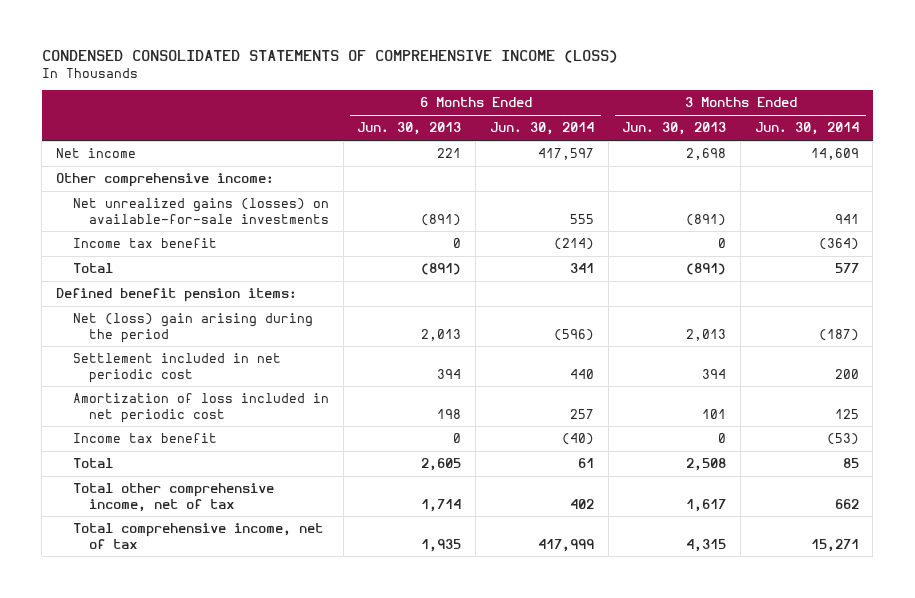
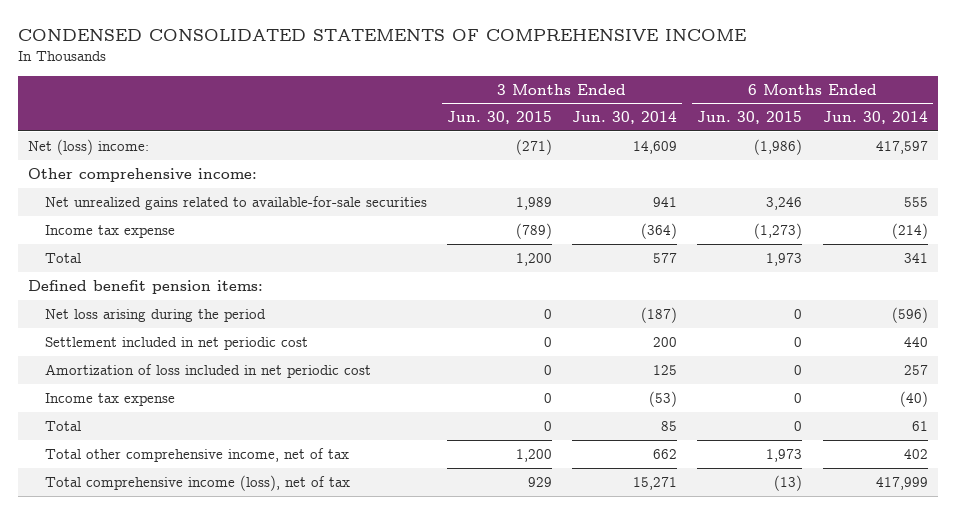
[41,50,618,64] CONDENSED CONSOLIDATED STATEMENTS OF COMPREHENSIVE INCOME (LOSS) -> [18,28,747,41] CONDENSED CONSOLIDATED STATEMENTS OF COMPREHENSIVE INCOME
[357,122,462,136] Jun. 30, 2013 -> none
[622,122,727,136] Jun. 30, 2013 -> none
none -> [446,111,552,125] Jun. 30, 2015
none -> [697,111,803,125] Jun. 30, 2015
[56,148,137,159] Net income -> [28,138,150,155] Net (loss) income:
[72,198,329,224] Net unrealized gains (losses) on available-for-sale investments -> [44,195,427,210] Net unrealized gains related to available-for-sale securities
[72,238,217,249] Income tax benefit -> [44,224,175,238] Income tax expense
[72,313,313,343] Net (loss) gain arising during the period -> [44,308,266,322] Net loss arising during the period
[72,433,217,444] Income tax benefit -> [44,392,175,406] Income tax expense
[72,523,323,549] Total comprehensive income, net of tax -> [44,474,350,491] Total comprehensive income (loss), net of tax

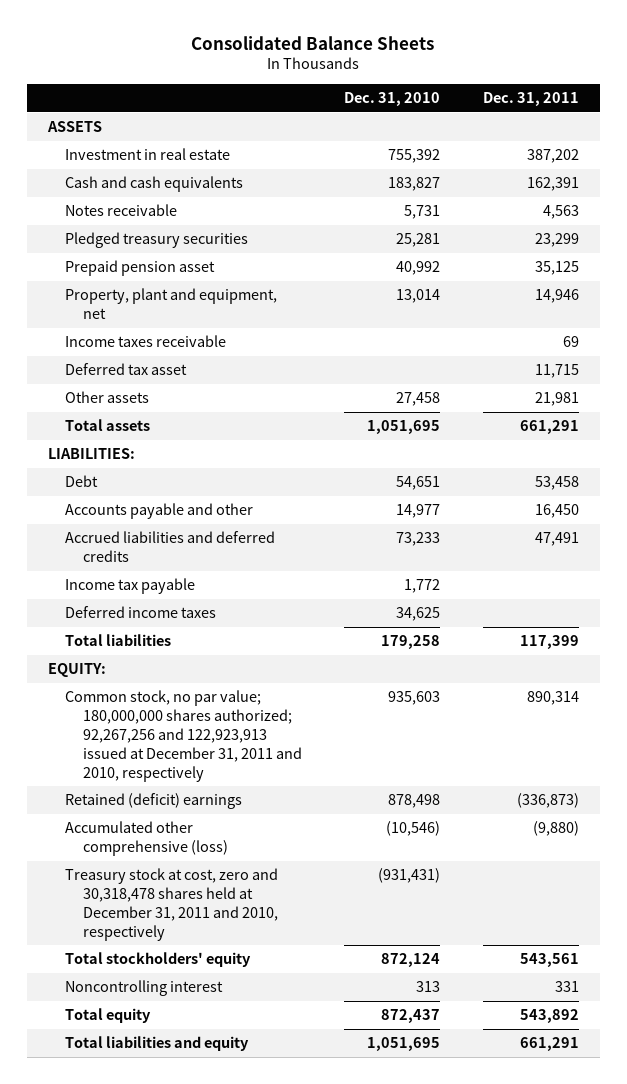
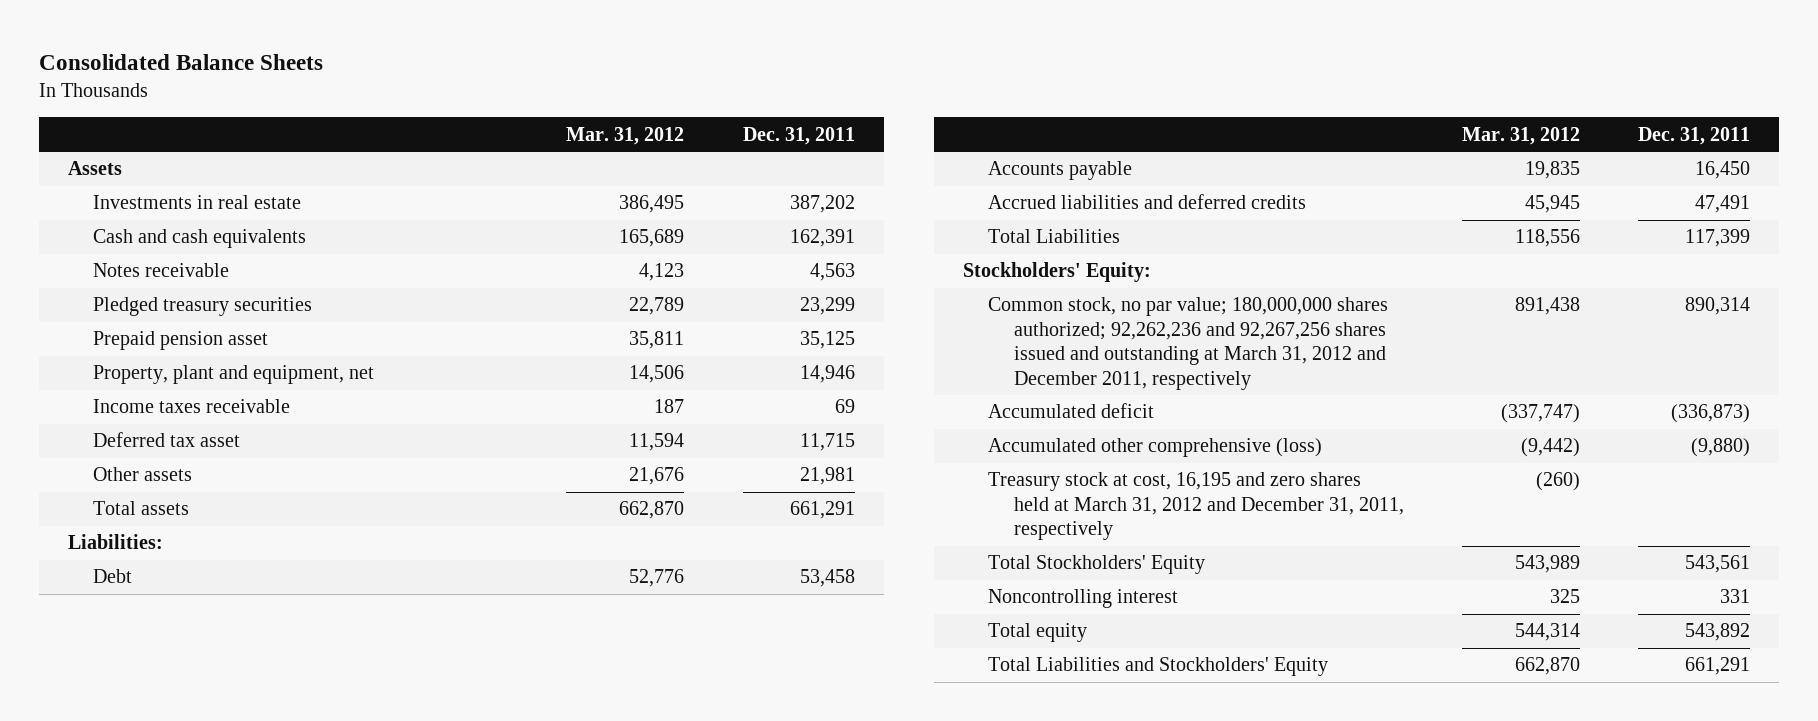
[344,92,441,107] Dec. 31, 2010 -> none
none -> [566,126,685,145] Mar. 31, 2012
[47,121,103,133] ASSETS -> [67,161,122,176] Assets
[65,148,231,161] Investment in real estate -> [93,195,302,210] Investments in real estate
[48,448,136,460] LIABILITIES: -> [67,534,163,550] Liabilities:
[65,503,254,520] Accounts payable and other -> [988,161,1133,181] Accounts payable
[65,578,196,595] Income tax payable -> none
[65,606,217,619] Deferred income taxes -> none
[65,634,172,647] Total liabilities -> [988,229,1121,244] Total Liabilities
[48,663,107,678] EQUITY: -> [963,262,1152,283] Stockholders' Equity:
[65,690,302,782] Common stock, no par value; 180,000,000 shares authorized; 92,267,256 and 122,923,913 issued at December 31, 2011 and 2010, respectively -> [988,297,1389,390] Common stock, no par value; 180,000,000 shares authorized; 92,262,236 and 92,267,256 shares issued and outstanding at March 31, 2012 and December 2011, respectively
[65,793,243,810] Retained (deficit) earnings -> [988,403,1155,419] Accumulated deficit
[65,868,279,941] Treasury stock at cost, zero and 30,318,478 shares held at December 31, 2011 and 2010, respectively -> [988,472,1404,541] Treasury stock at cost, 16,195 and zero shares held at March 31, 2012 and December 31, 2011, respectively
[65,952,252,968] Total stockholders' equity -> [988,555,1206,575] Total Stockholders' Equity
[65,1036,250,1052] Total liabilities and equity -> [988,657,1329,677] Total Liabilities and Stockholders' Equity

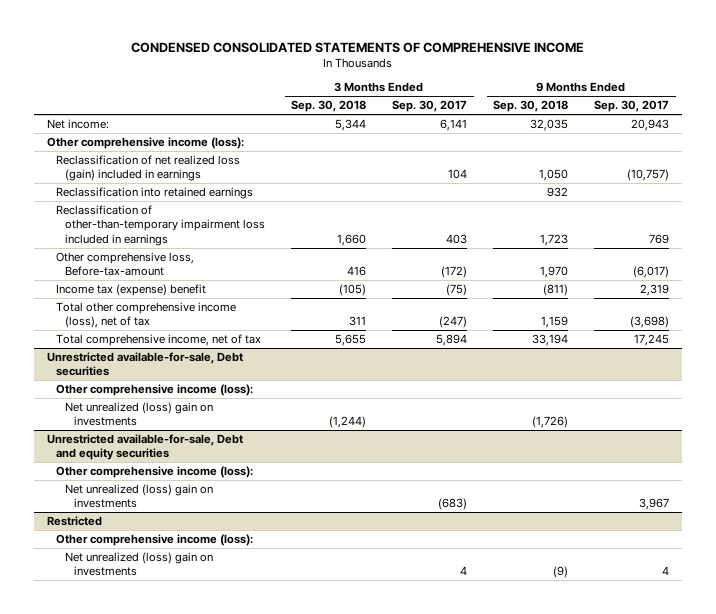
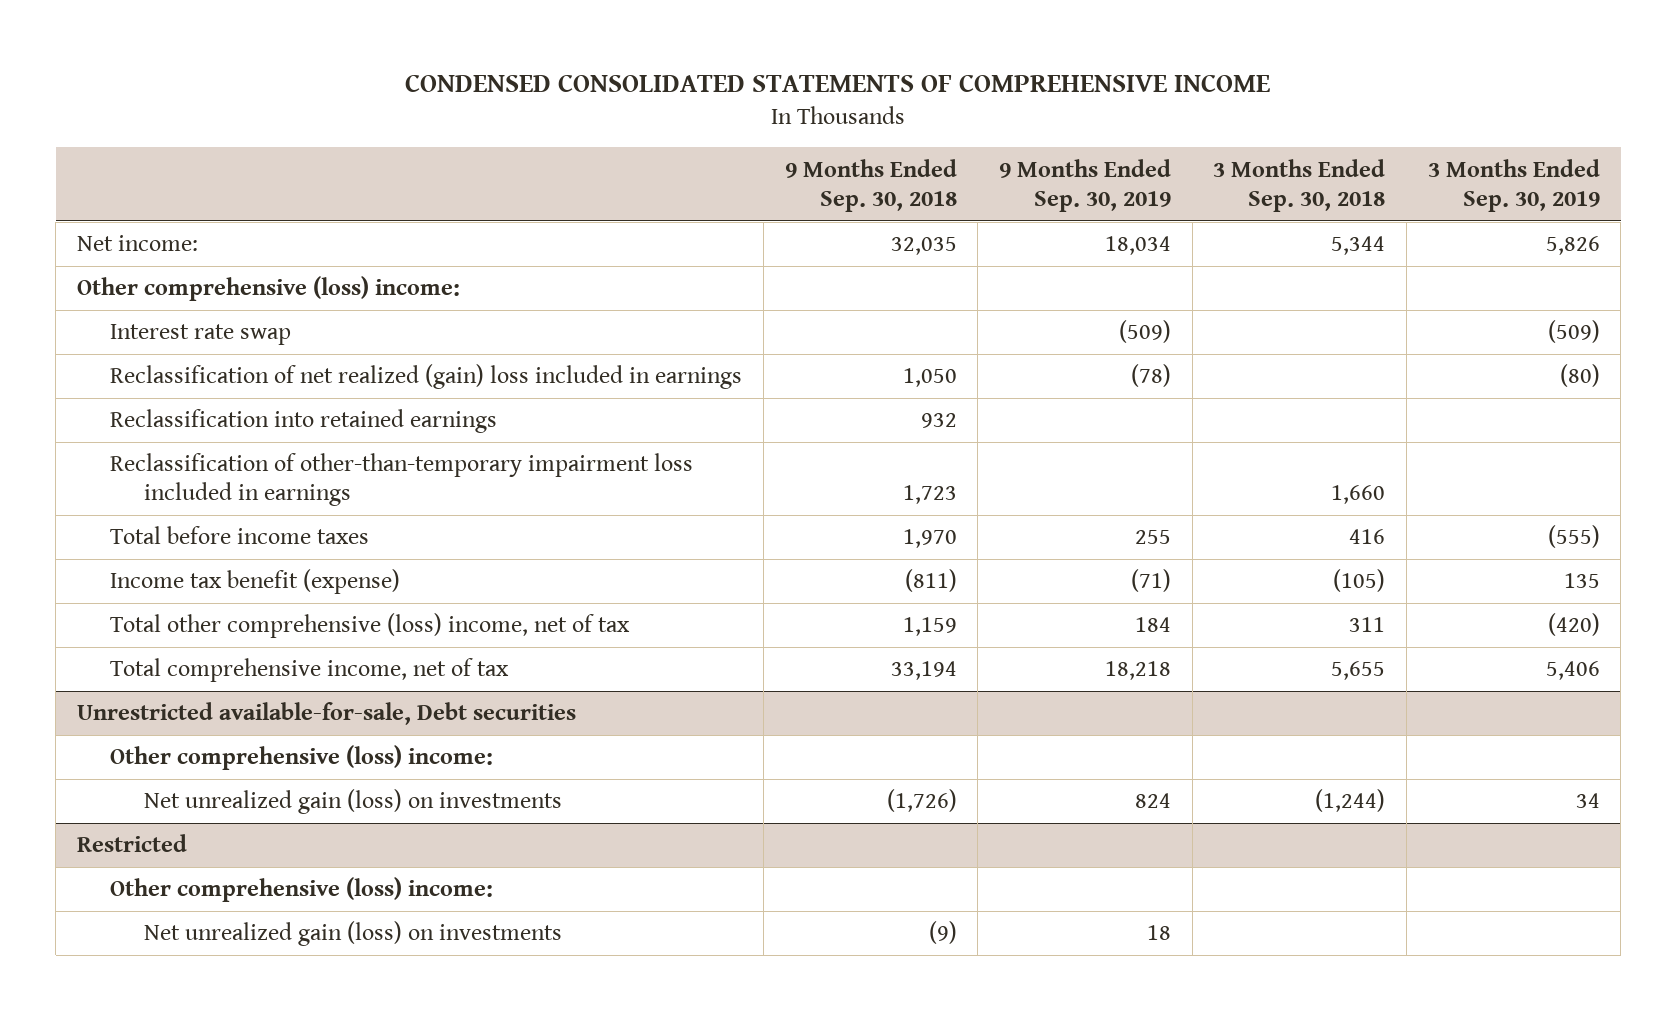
[392,100,468,113] Sep. 30, 2017 -> none
[594,100,670,113] Sep. 30, 2017 -> none
none -> [999,158,1172,212] 9 Months Ended Sep. 30, 2019
none -> [1427,158,1600,212] 3 Months Ended Sep. 30, 2019
[47,136,245,149] Other comprehensive income (loss): -> [76,276,460,302] Other comprehensive (loss) income:
none -> [110,324,292,346] Interest rate swap
[56,154,241,182] Reclassification of net realized loss (gain) included in earnings -> [110,364,743,390] Reclassification of net realized (gain) loss included in earnings
[56,251,195,277] Other comprehensive loss, Before-tax-amount -> [110,526,370,545] Total before income taxes
[56,283,207,296] Income tax (expense) benefit -> [110,569,401,595] Income tax benefit (expense)
[56,301,237,329] Total other comprehensive income (loss), net of tax -> [110,613,631,639] Total other comprehensive (loss) income, net of tax
[47,433,244,461] Unrestricted available-for-sale, Debt and equity securities -> none
[56,465,254,478] Other comprehensive income (loss): -> none
[65,483,214,509] Net unrealized (loss) gain on investments -> none
[56,383,254,396] Other comprehensive income (loss): -> [110,745,494,771] Other comprehensive (loss) income:
[65,401,214,427] Net unrealized (loss) gain on investments -> [144,789,563,815] Net unrealized gain (loss) on investments
[56,533,254,546] Other comprehensive income (loss): -> [110,877,494,903] Other comprehensive (loss) income:
[65,551,214,577] Net unrealized (loss) gain on investments -> [144,921,563,947] Net unrealized gain (loss) on investments

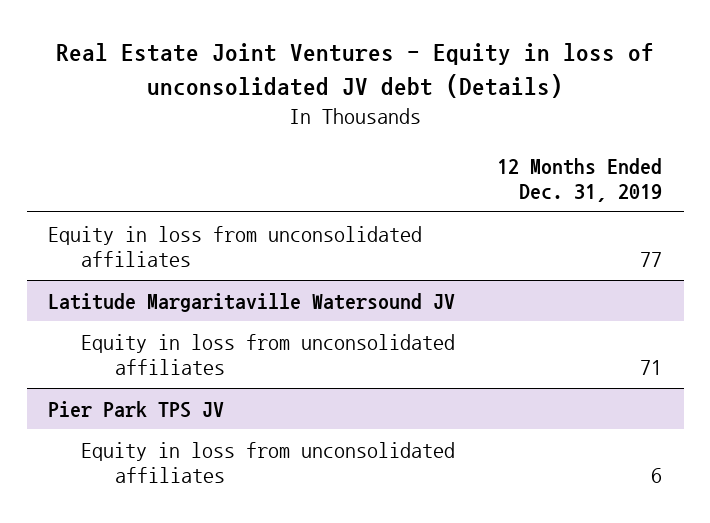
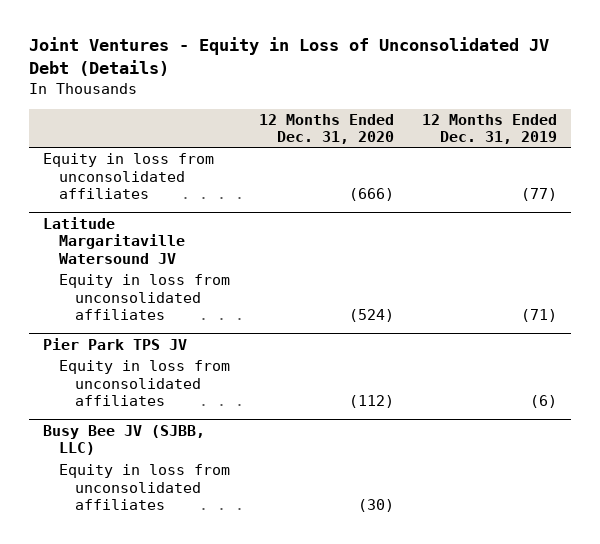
[56,43,655,99] Real Estate Joint Ventures - Equity in loss of unconsolidated JV debt (Details) -> [28,37,549,77] Joint Ventures - Equity in Loss of Unconsolidated JV Debt (Details)
none -> [258,113,394,145] 12 Months Ended Dec. 31, 2020
[640,251,663,267] 77 -> [521,188,558,202] (77)
[640,359,663,375] 71 -> [521,309,558,323] (71)
[651,467,663,483] 6 -> [530,395,558,409] (6)
none -> [42,424,205,456] Busy Bee JV (SJBB, LLC)
none -> [59,464,231,511] Equity in loss from unconsolidated affiliates

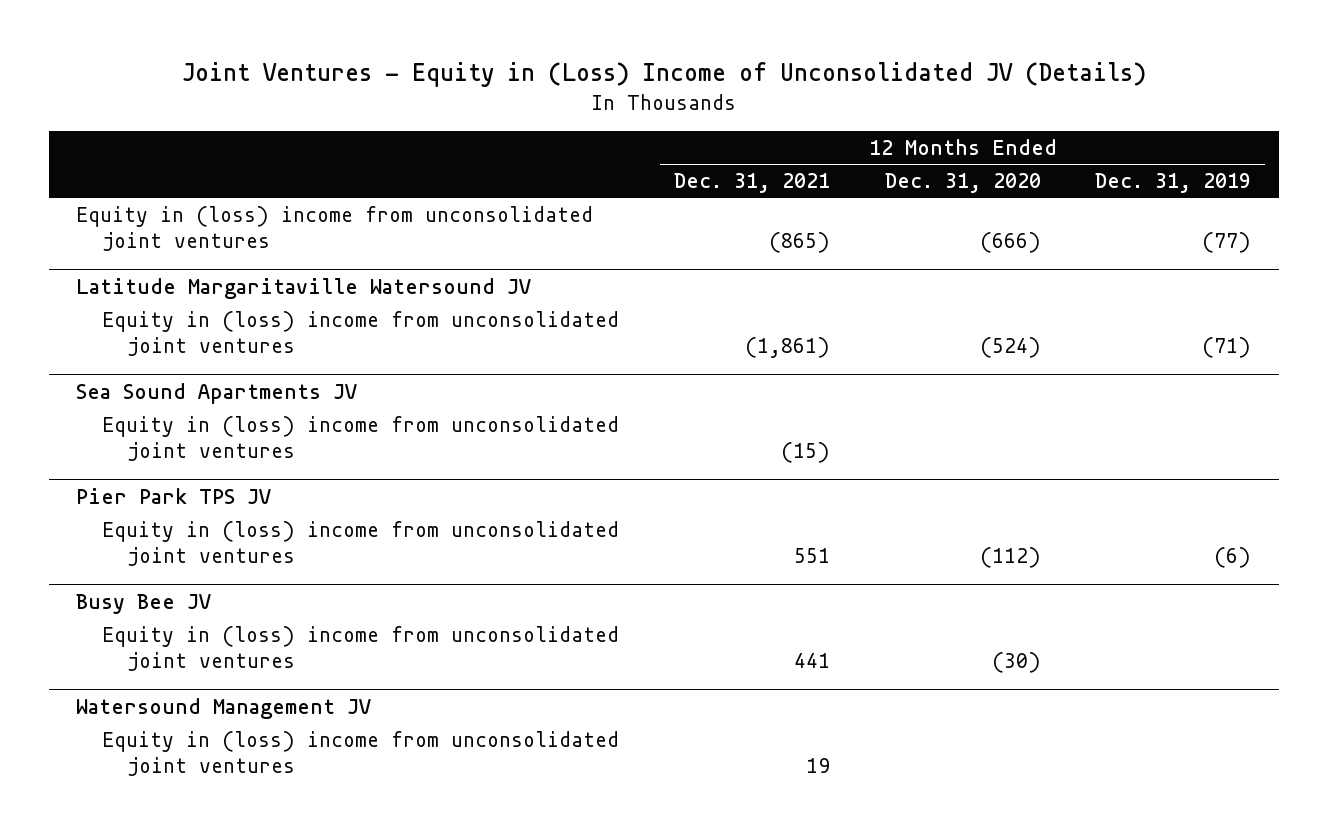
[28,37,549,77] Joint Ventures - Equity in Loss of Unconsolidated JV Debt (Details) -> [181,62,1146,88] Joint Ventures - Equity in (Loss) Income of Unconsolidated JV (Details)
none -> [673,172,830,193] Dec. 31, 2021
[42,153,214,200] Equity in loss from unconsolidated affiliates -> [76,205,594,251] Equity in (loss) income from unconsolidated joint ventures
[59,274,231,321] Equity in loss from unconsolidated affiliates -> [101,310,619,356] Equity in (loss) income from unconsolidated joint ventures
none -> [76,382,358,404] Sea Sound Apartments JV
none -> [101,415,619,461] Equity in (loss) income from unconsolidated joint ventures
[59,360,231,407] Equity in loss from unconsolidated affiliates -> [101,520,619,566] Equity in (loss) income from unconsolidated joint ventures
[42,424,205,456] Busy Bee JV (SJBB, LLC) -> [76,593,212,614] Busy Bee JV
[59,464,231,511] Equity in loss from unconsolidated affiliates -> [101,625,619,671] Equity in (loss) income from unconsolidated joint ventures
none -> [76,697,372,719] Watersound Management JV
none -> [101,730,619,776] Equity in (loss) income from unconsolidated joint ventures

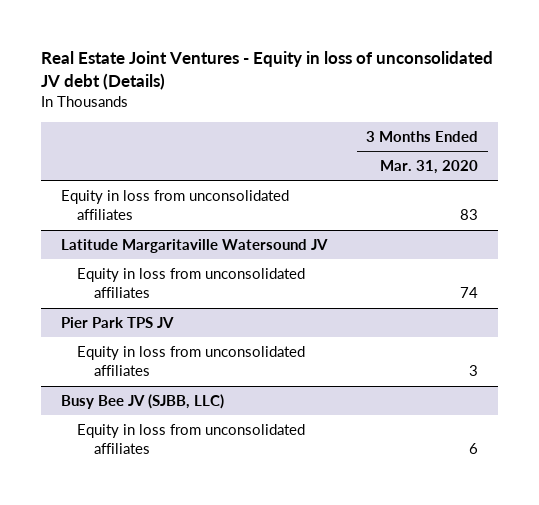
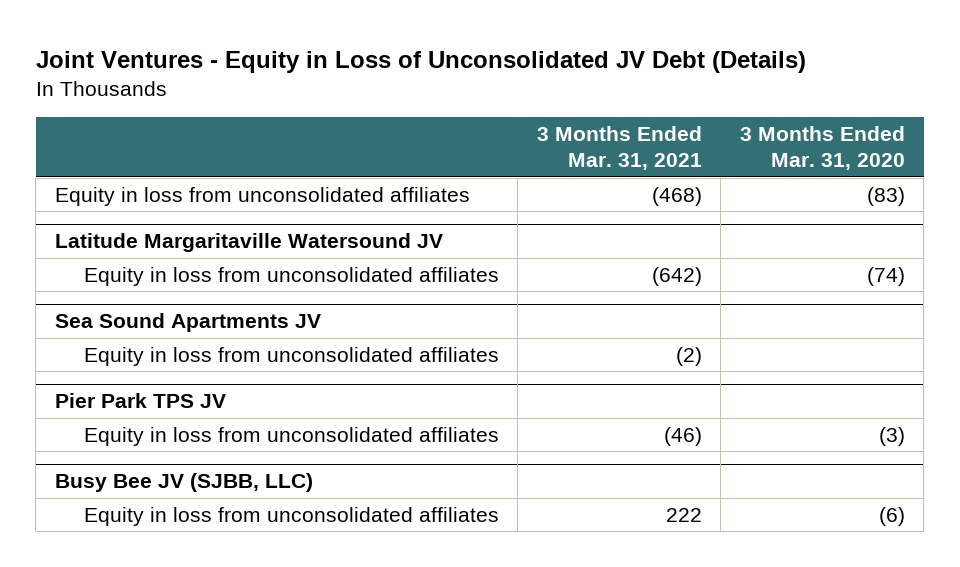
[40,50,493,91] Real Estate Joint Ventures - Equity in loss of unconsolidated JV debt (Details) -> [35,51,806,74] Joint Ventures - Equity in Loss of Unconsolidated JV Debt (Details)
none -> [536,125,702,171] 3 Months Ended Mar. 31, 2021
[460,209,479,221] 83 -> [866,186,905,206] (83)
[460,287,479,299] 74 -> [866,266,905,286] (74)
none -> [54,312,321,332] Sea Sound Apartments JV
none -> [83,346,499,366] Equity in loss from unconsolidated affiliates
[469,365,479,377] 3 -> [878,426,905,446] (3)
[469,443,479,455] 6 -> [878,506,905,526] (6)

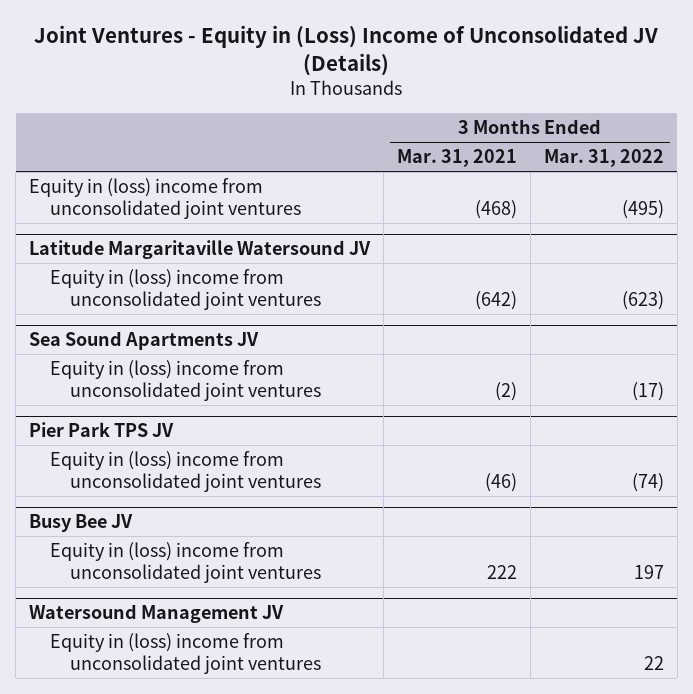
[35,51,806,74] Joint Ventures - Equity in Loss of Unconsolidated JV Debt (Details) -> [34,25,659,77] Joint Ventures - Equity in (Loss) Income of Unconsolidated JV (Details)
[739,125,905,171] 3 Months Ended Mar. 31, 2020 -> none
none -> [543,149,664,168] Mar. 31, 2022
[54,186,470,206] Equity in loss from unconsolidated affiliates -> [29,178,301,220] Equity in (loss) income from unconsolidated joint ventures
[83,266,499,286] Equity in loss from unconsolidated affiliates -> [49,269,322,311] Equity in (loss) income from unconsolidated joint ventures
[83,346,499,366] Equity in loss from unconsolidated affiliates -> [49,360,322,402] Equity in (loss) income from unconsolidated joint ventures
[83,426,499,446] Equity in loss from unconsolidated affiliates -> [49,451,322,493] Equity in (loss) income from unconsolidated joint ventures
[54,472,313,492] Busy Bee JV (SJBB, LLC) -> [29,514,134,533] Busy Bee JV
[83,506,499,526] Equity in loss from unconsolidated affiliates -> [49,542,322,584] Equity in (loss) income from unconsolidated joint ventures
none -> [29,604,285,624] Watersound Management JV
none -> [49,633,322,675] Equity in (loss) income from unconsolidated joint ventures

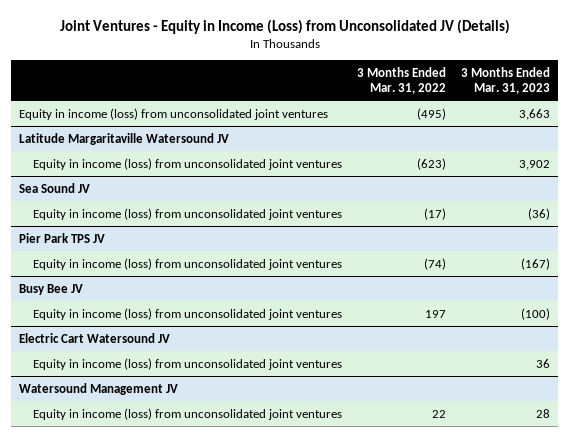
[34,25,659,77] Joint Ventures - Equity in (Loss) Income of Unconsolidated JV (Details) -> [59,18,510,34] Joint Ventures - Equity in Income (Loss) from Unconsolidated JV (Details)
[396,149,517,168] Mar. 31, 2021 -> none
none -> [461,66,551,94] 3 Months Ended Mar. 31, 2023
[29,178,301,220] Equity in (loss) income from unconsolidated joint ventures -> [18,107,328,120] Equity in income (loss) from unconsolidated joint ventures
[49,269,322,311] Equity in (loss) income from unconsolidated joint ventures -> [32,157,342,170] Equity in income (loss) from unconsolidated joint ventures
[29,331,260,351] Sea Sound Apartments JV -> [18,182,90,193] Sea Sound JV
[49,360,322,402] Equity in (loss) income from unconsolidated joint ventures -> [32,207,342,220] Equity in income (loss) from unconsolidated joint ventures
[49,451,322,493] Equity in (loss) income from unconsolidated joint ventures -> [32,257,342,270] Equity in income (loss) from unconsolidated joint ventures
[49,542,322,584] Equity in (loss) income from unconsolidated joint ventures -> [32,307,342,320] Equity in income (loss) from unconsolidated joint ventures
none -> [18,332,170,343] Electric Cart Watersound JV
none -> [32,357,342,370] Equity in income (loss) from unconsolidated joint ventures
[49,633,322,675] Equity in (loss) income from unconsolidated joint ventures -> [32,407,342,420] Equity in income (loss) from unconsolidated joint ventures

